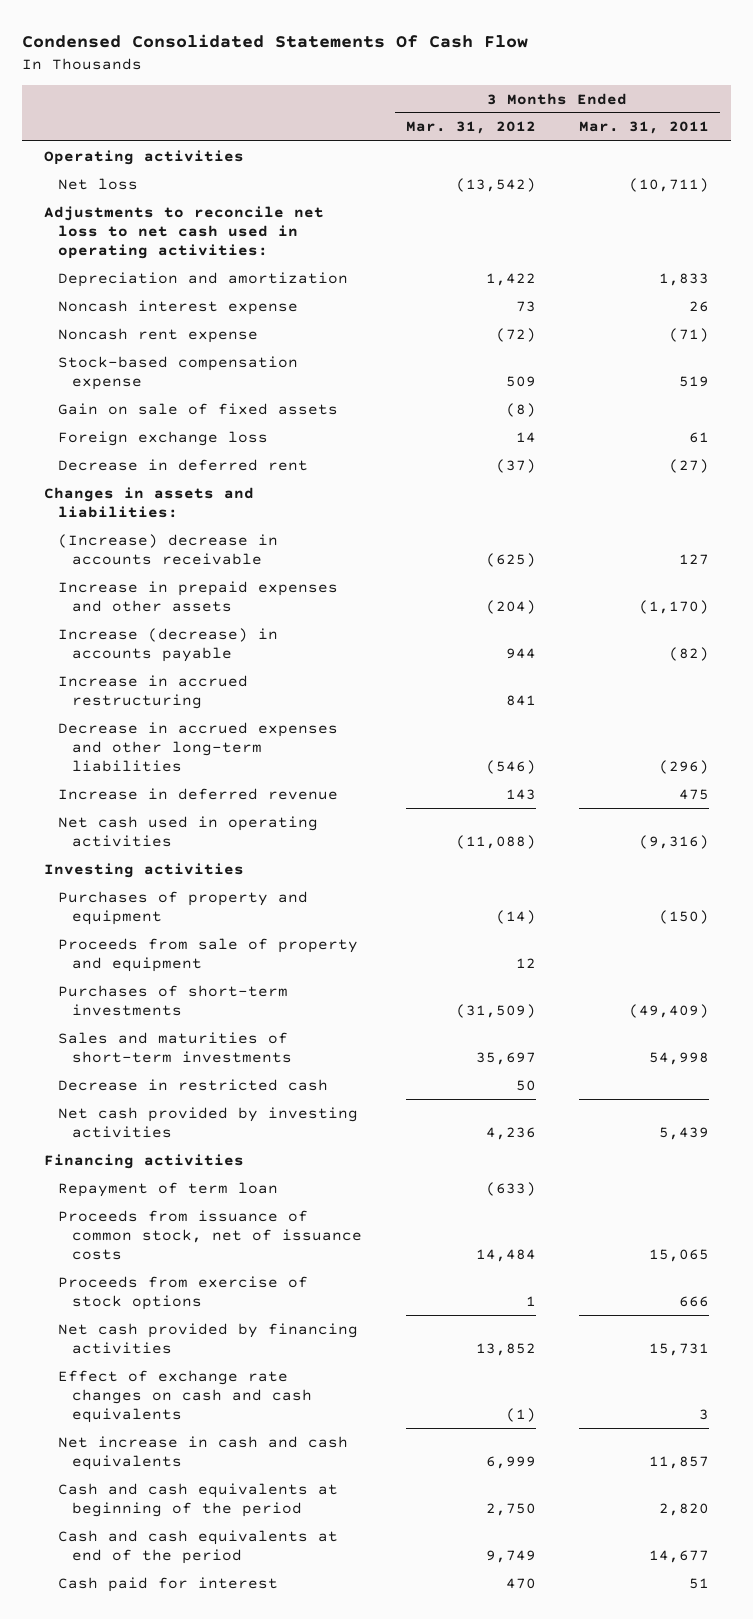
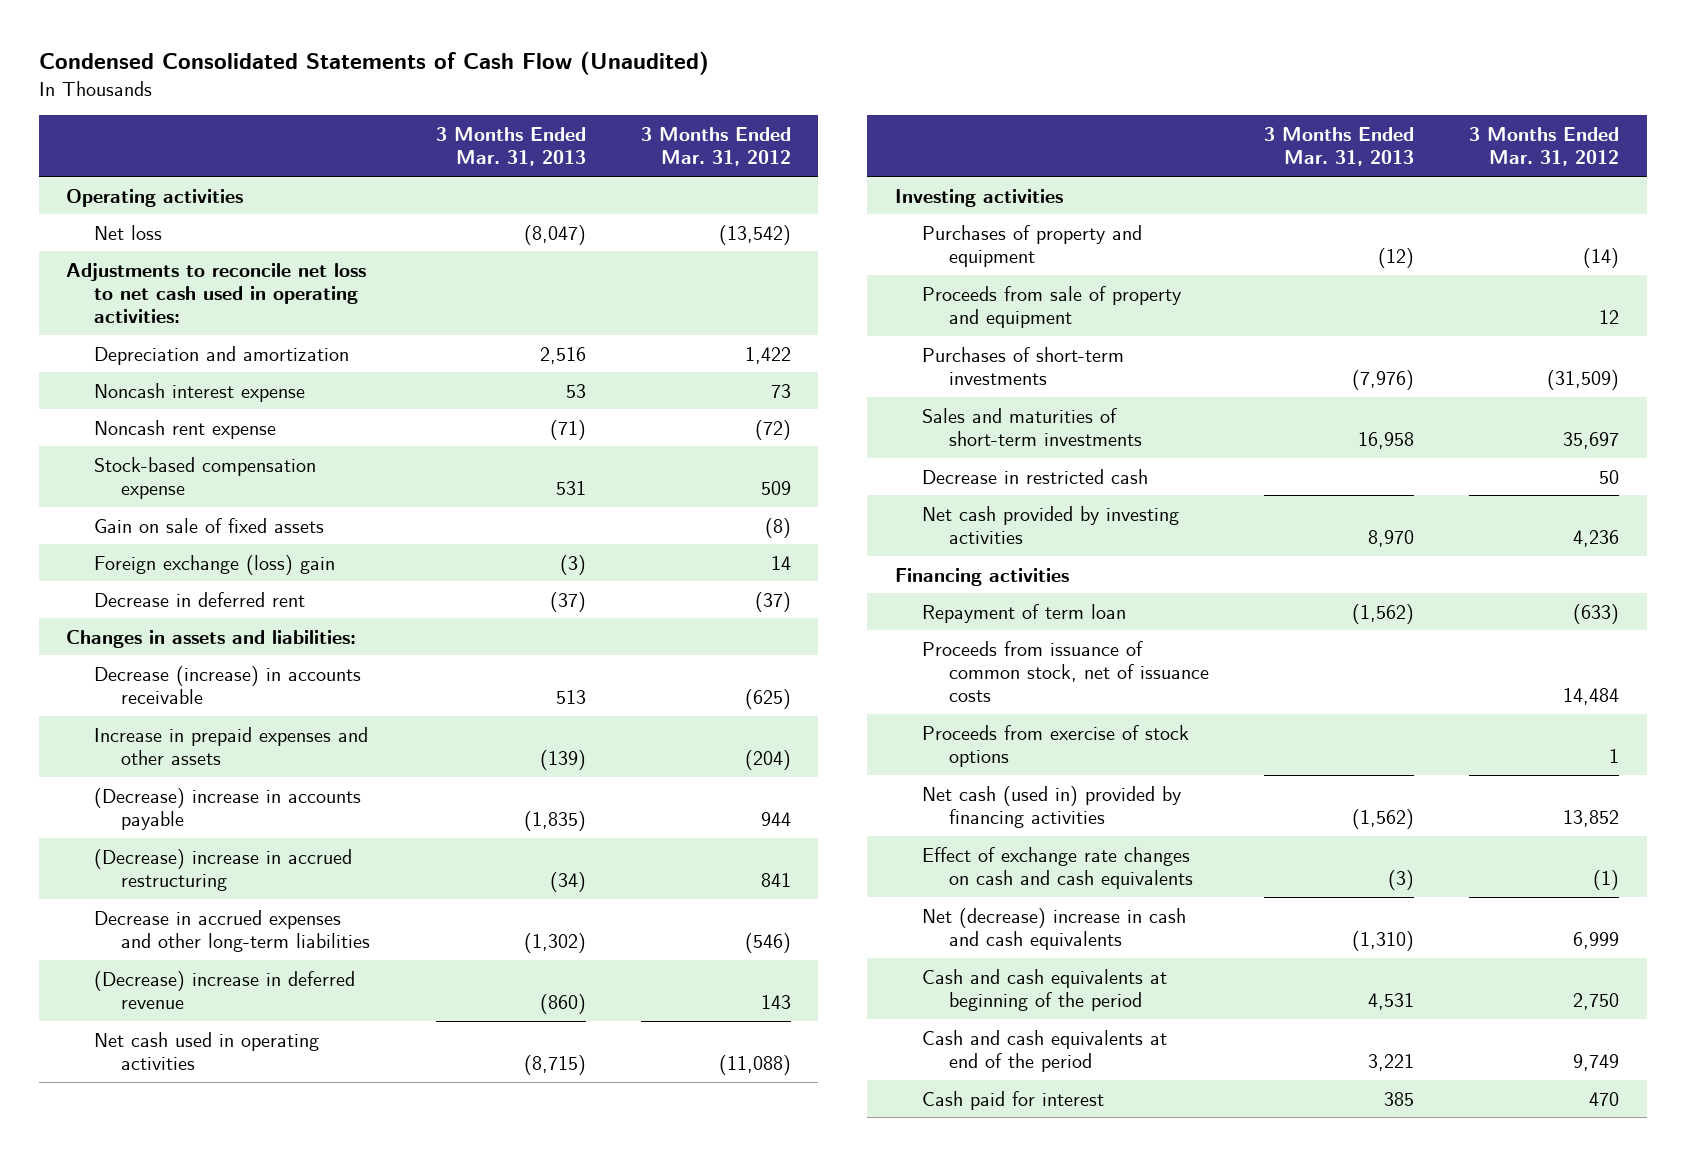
[22,34,529,49] Condensed Consolidated Statements Of Cash Flow -> [38,51,709,76] Condensed Consolidated Statements of Cash Flow (Unaudited)
[579,121,710,135] Mar. 31, 2011 -> none
none -> [435,127,586,167] 3 Months Ended Mar. 31, 2013
[58,430,269,446] Foreign exchange loss -> [93,554,335,575] Foreign exchange (loss) gain
[58,533,279,565] (Increase) decrease in accounts receivable -> [93,665,361,704] Decrease (increase) in accounts receivable
[58,627,279,662] Increase (decrease) in accounts payable -> [93,787,361,830] (Decrease) increase in accounts payable
[58,674,249,709] Increase in accrued restructuring -> [93,848,352,891] (Decrease) increase in accrued restructuring
[58,787,339,800] Increase in deferred revenue -> [93,970,355,1009] (Decrease) increase in deferred revenue
[58,1322,359,1354] Net cash provided by financing activities -> [921,785,1181,828] Net cash (used in) provided by financing activities
[58,1435,349,1470] Net increase in cash and cash equivalents -> [921,907,1186,950] Net (decrease) increase in cash and cash equivalents

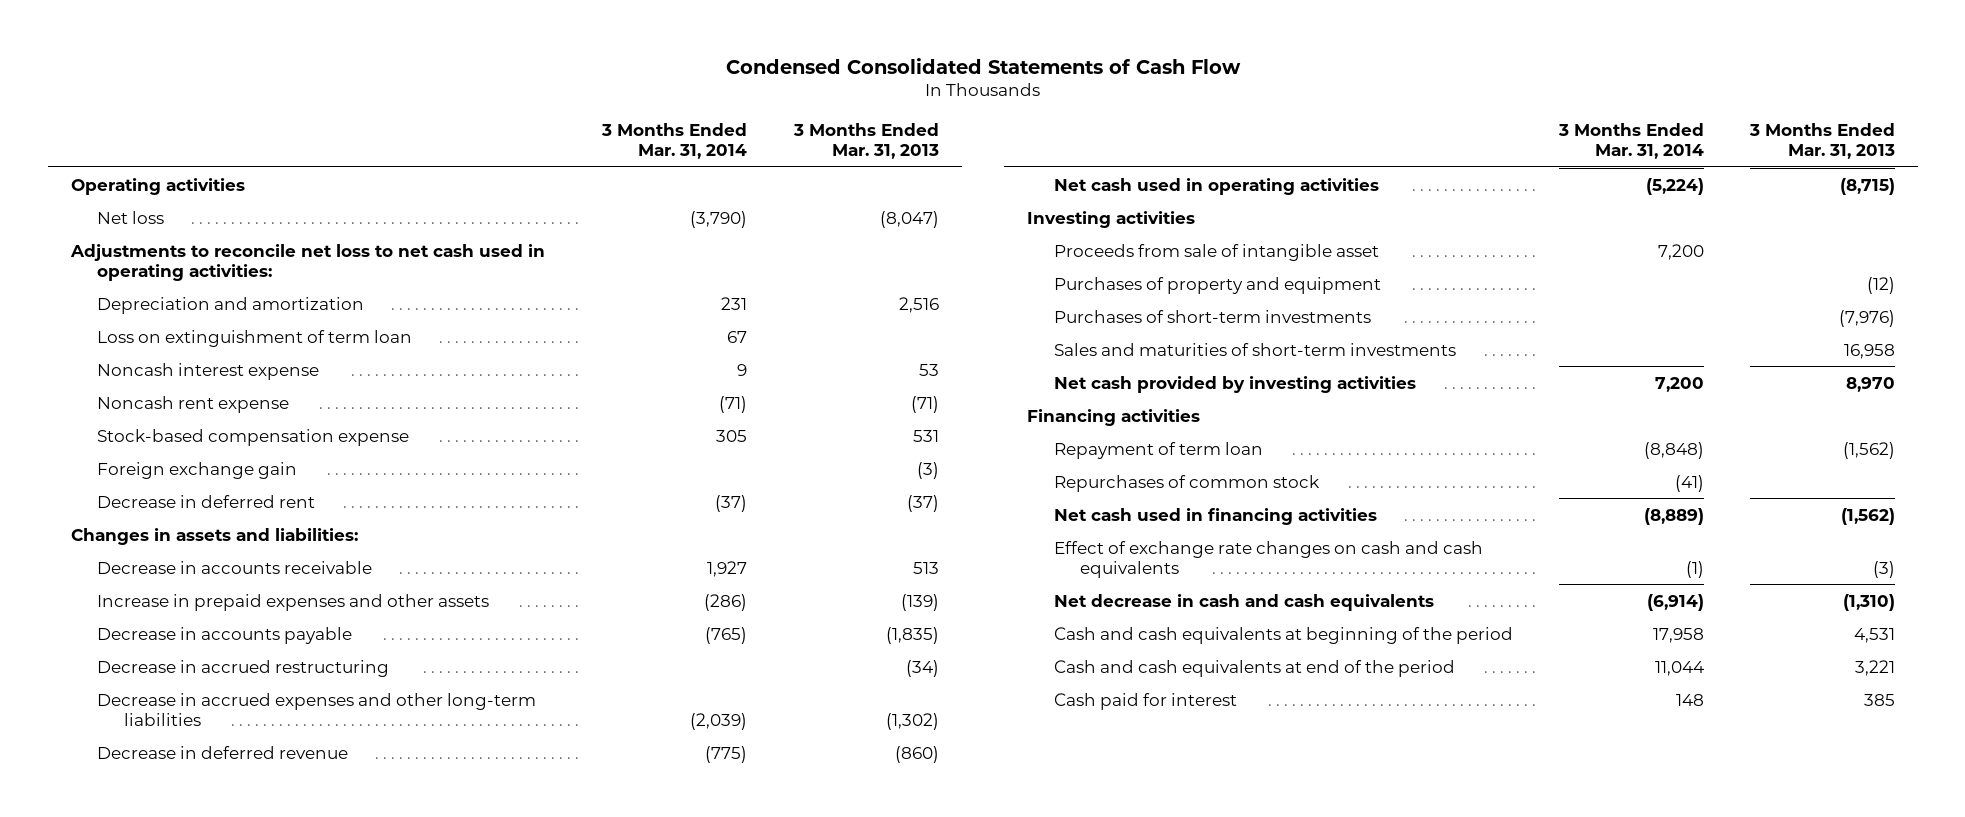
[38,51,709,76] Condensed Consolidated Statements of Cash Flow (Unaudited) -> [725,57,1241,74] Condensed Consolidated Statements of Cash Flow
[640,127,791,167] 3 Months Ended Mar. 31, 2012 -> none
none -> [601,122,748,159] 3 Months Ended Mar. 31, 2014
none -> [97,329,413,347] Loss on extinguishment of term loan
[93,517,324,533] Gain on sale of fixed assets -> none
[93,554,335,575] Foreign exchange (loss) gain -> [97,461,298,479] Foreign exchange gain
[93,665,361,704] Decrease (increase) in accounts receivable -> [97,560,373,574] Decrease in accounts receivable
[93,787,361,830] (Decrease) increase in accounts payable -> [97,626,353,644] Decrease in accounts payable
[93,848,352,891] (Decrease) increase in accrued restructuring -> [97,659,390,677] Decrease in accrued restructuring
[93,970,355,1009] (Decrease) increase in deferred revenue -> [97,745,349,759] Decrease in deferred revenue
none -> [1053,243,1379,261] Proceeds from sale of intangible asset
[921,285,1181,328] Proceeds from sale of property and equipment -> none
[921,468,1148,484] Decrease in restricted cash -> none
[921,640,1210,703] Proceeds from issuance of common stock, net of issuance costs -> none
[921,724,1189,767] Proceeds from exercise of stock options -> none
none -> [1053,474,1320,492] Repurchases of common stock
[921,785,1181,828] Net cash (used in) provided by financing activities -> [1053,507,1377,525] Net cash used in financing activities
[921,907,1186,950] Net (decrease) increase in cash and cash equivalents -> [1053,593,1434,611] Net decrease in cash and cash equivalents

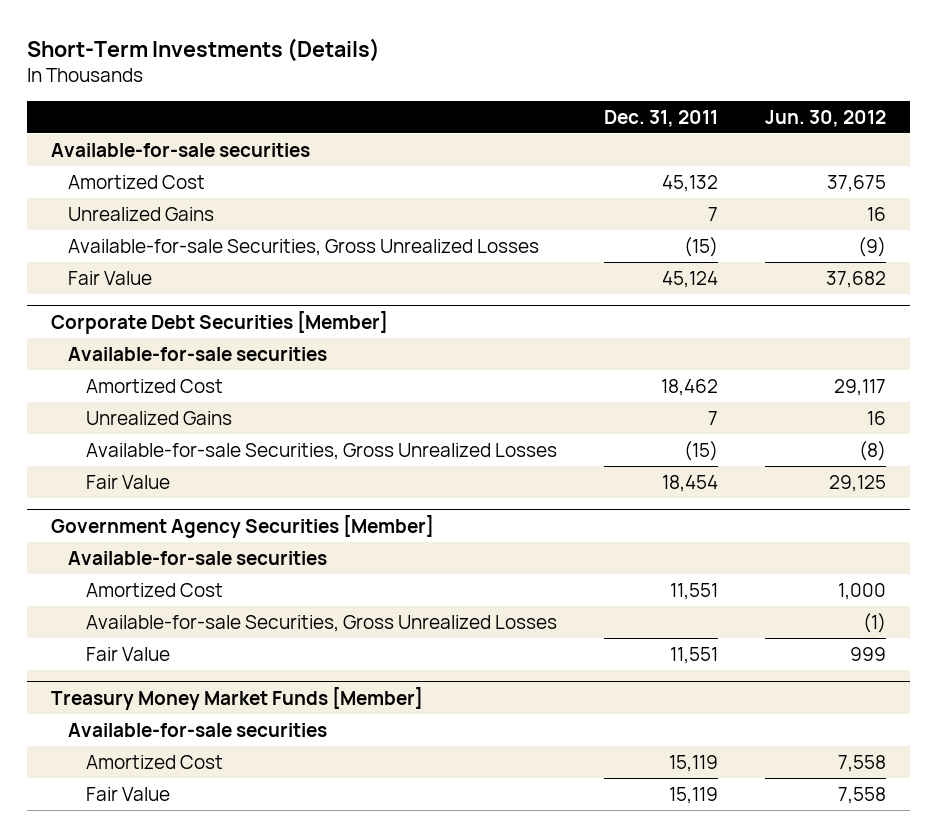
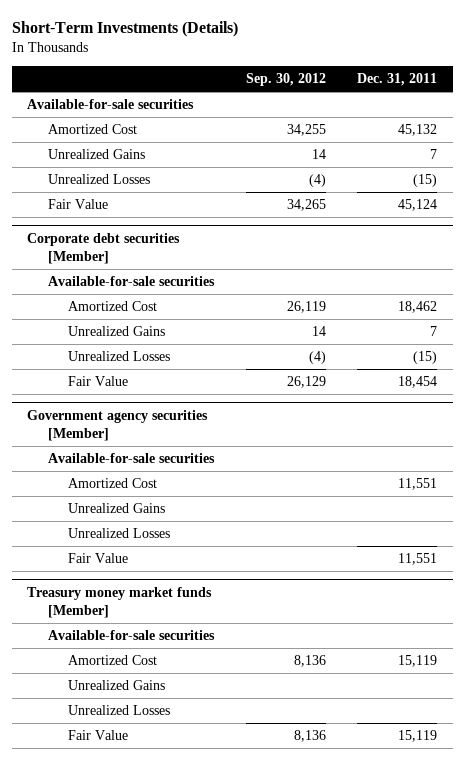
[765,109,887,127] Jun. 30, 2012 -> none
none -> [245,73,326,87] Sep. 30, 2012
[68,238,540,256] Available-for-sale Securities, Gross Unrealized Losses -> [47,174,150,185] Unrealized Losses
[51,310,389,334] Corporate Debt Securities [Member] -> [27,233,181,265] Corporate debt securities [Member]
[85,442,557,460] Available-for-sale Securities, Gross Unrealized Losses -> [68,351,171,362] Unrealized Losses
[51,514,435,538] Government Agency Securities [Member] -> [27,410,209,442] Government agency securities [Member]
none -> [68,503,166,514] Unrealized Gains
[85,614,557,632] Available-for-sale Securities, Gross Unrealized Losses -> [68,528,171,539] Unrealized Losses
[51,686,424,710] Treasury Money Market Funds [Member] -> [27,587,213,619] Treasury money market funds [Member]
none -> [68,680,166,691] Unrealized Gains
none -> [68,705,171,716] Unrealized Losses

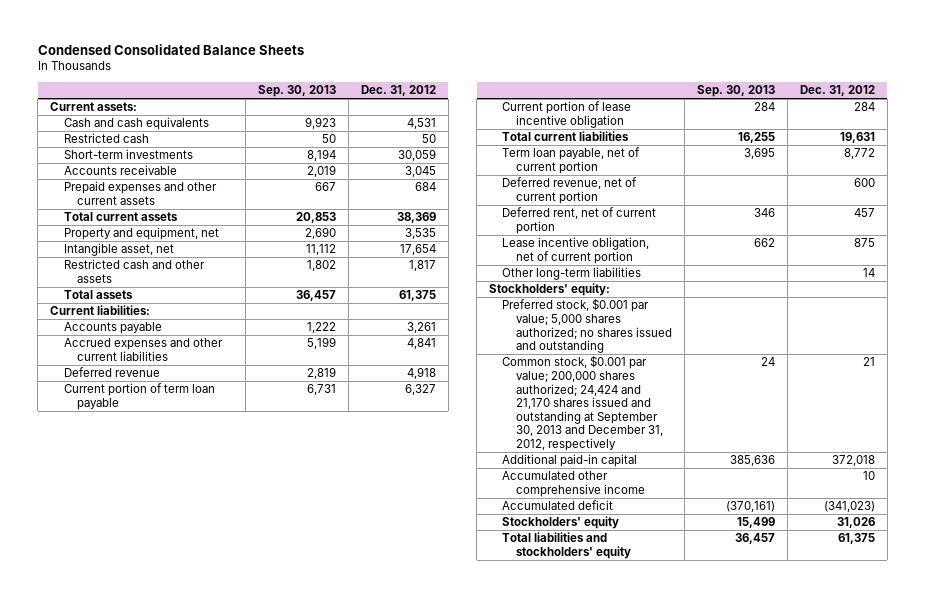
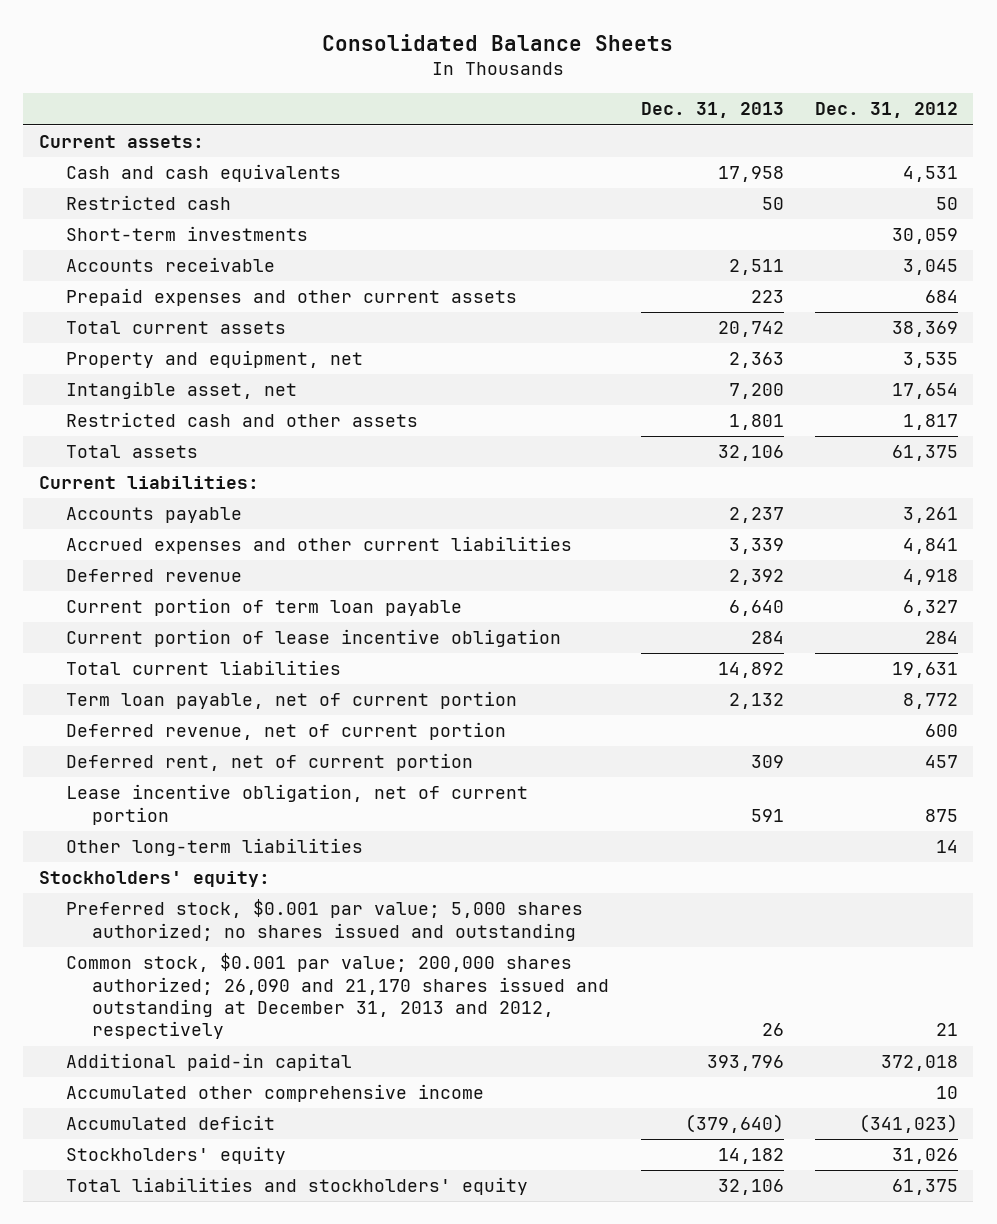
[37,44,304,56] Condensed Consolidated Balance Sheets -> [322,34,674,52] Consolidated Balance Sheets
[258,85,337,98] Sep. 30, 2013 -> none
none -> [640,102,784,119] Dec. 31, 2013
[502,355,663,452] Common stock, $0.001 par value; 200,000 shares authorized; 24,424 and 21,170 shares issued and outstanding at September 30, 2013 and December 31, 2012, respectively -> [65,953,610,1040] Common stock, $0.001 par value; 200,000 shares authorized; 26,090 and 21,170 shares issued and outstanding at December 31, 2013 and 2012, respectively

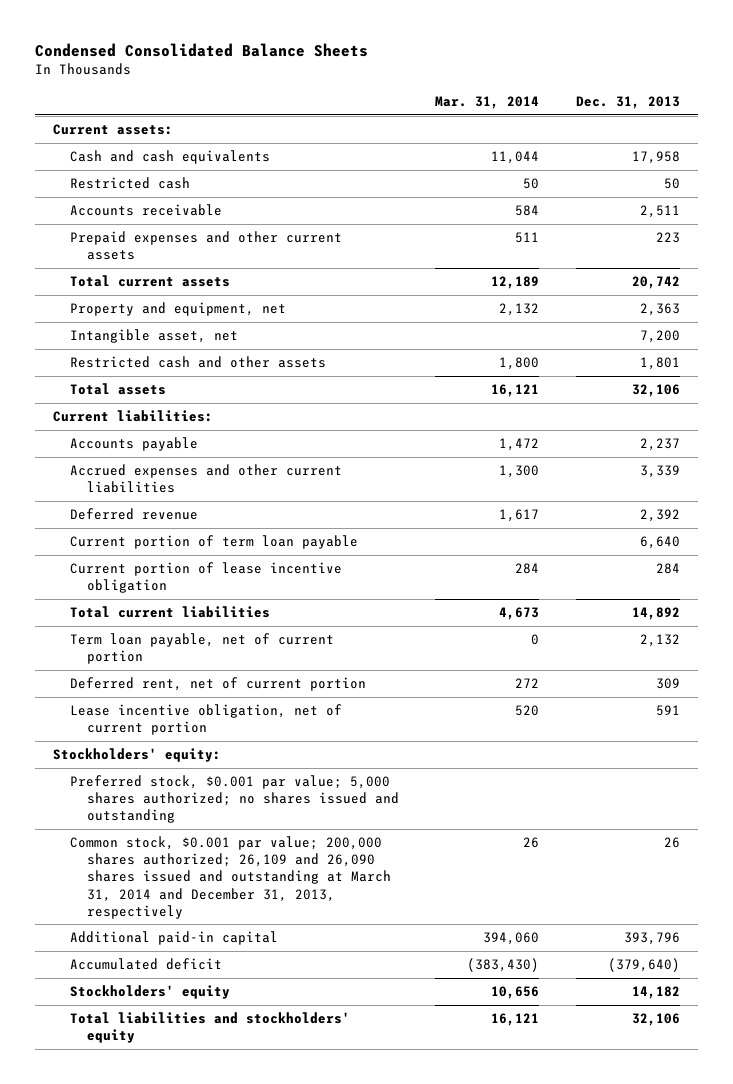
[322,34,674,52] Consolidated Balance Sheets -> [34,42,368,57] Condensed Consolidated Balance Sheets
[814,102,958,119] Dec. 31, 2012 -> none
none -> [435,96,540,110] Mar. 31, 2014
[65,226,308,242] Short-term investments -> none
[65,722,506,741] Deferred revenue, net of current portion -> none
[65,838,363,857] Other long-term liabilities -> none
[65,953,610,1040] Common stock, $0.001 par value; 200,000 shares authorized; 26,090 and 21,170 shares issued and outstanding at December 31, 2013 and 2012, respectively -> [69,836,391,919] Common stock, $0.001 par value; 200,000 shares authorized; 26,109 and 26,090 shares issued and outstanding at March 31, 2014 and December 31, 2013, respectively
[65,1084,484,1103] Accumulated other comprehensive income -> none

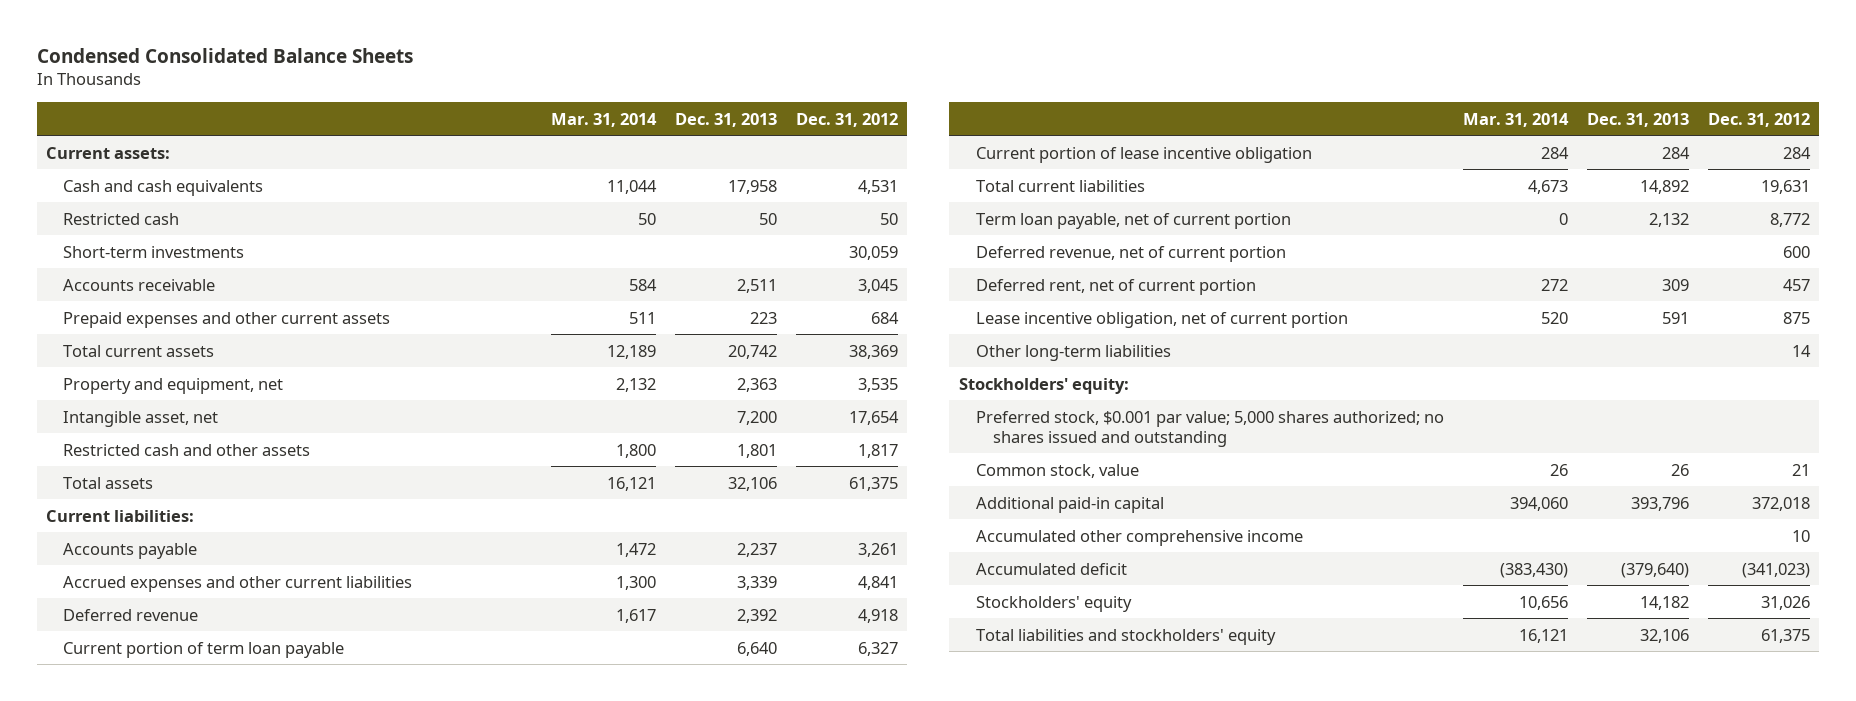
none -> [795,112,898,127] Dec. 31, 2012
none -> [63,245,245,258] Short-term investments
none -> [975,245,1286,262] Deferred revenue, net of current portion
none -> [975,344,1171,361] Other long-term liabilities
[69,836,391,919] Common stock, $0.001 par value; 200,000 shares authorized; 26,109 and 26,090 shares issued and outstanding at March 31, 2014 and December 31, 2013, respectively -> [975,463,1139,478] Common stock, value
none -> [975,529,1303,546] Accumulated other comprehensive income

